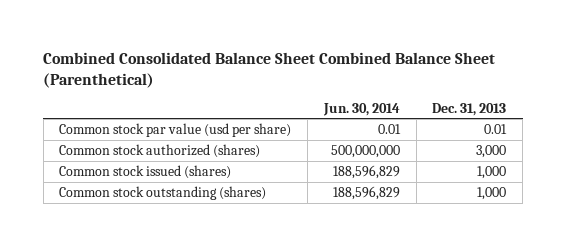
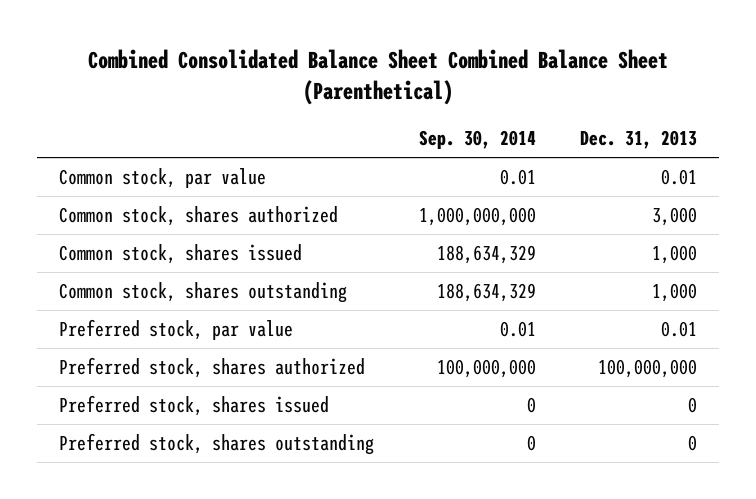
[322,102,400,116] Jun. 30, 2014 -> none
none -> [418,130,536,150] Sep. 30, 2014
[59,122,292,137] Common stock par value (usd per share) -> [59,168,267,189] Common stock, par value
[59,143,261,158] Common stock authorized (shares) -> [59,206,339,227] Common stock, shares authorized
[59,164,232,179] Common stock issued (shares) -> [59,244,303,265] Common stock, shares issued
[59,185,267,200] Common stock outstanding (shares) -> [59,282,348,304] Common stock, shares outstanding
none -> [59,319,294,341] Preferred stock, par value
none -> [59,357,366,379] Preferred stock, shares authorized
none -> [59,395,330,417] Preferred stock, shares issued
none -> [59,433,375,456] Preferred stock, shares outstanding

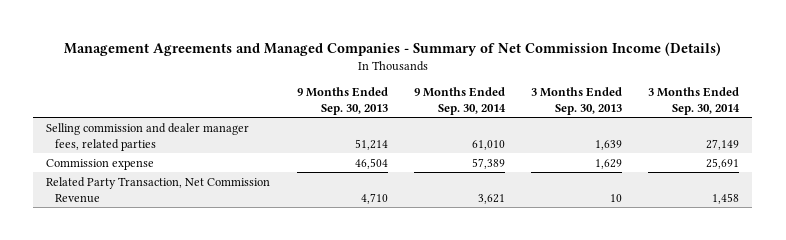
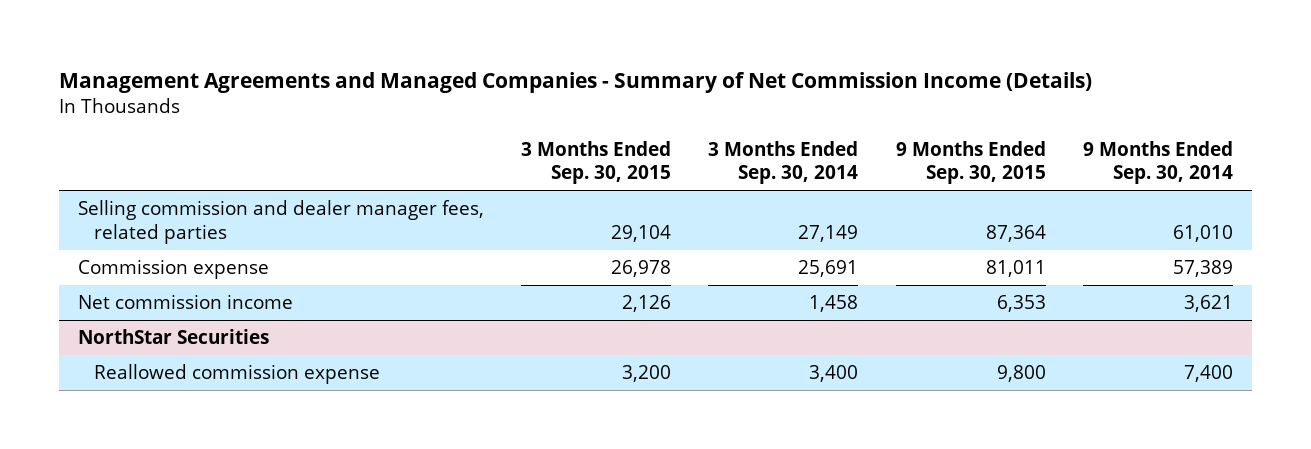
[296,87,388,115] 9 Months Ended Sep. 30, 2013 -> none
[531,87,623,115] 3 Months Ended Sep. 30, 2013 -> none
none -> [521,140,672,185] 3 Months Ended Sep. 30, 2015
none -> [895,140,1046,185] 9 Months Ended Sep. 30, 2015
[46,176,271,203] Related Party Transaction, Net Commission Revenue -> [77,294,293,310] Net commission income
none -> [77,329,269,345] NorthStar Securities
none -> [94,364,381,385] Reallowed commission expense

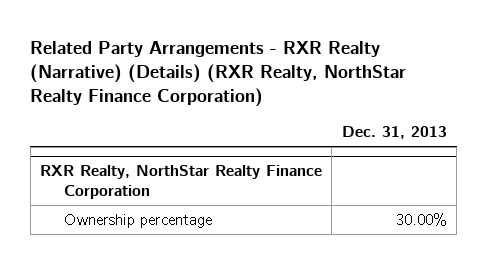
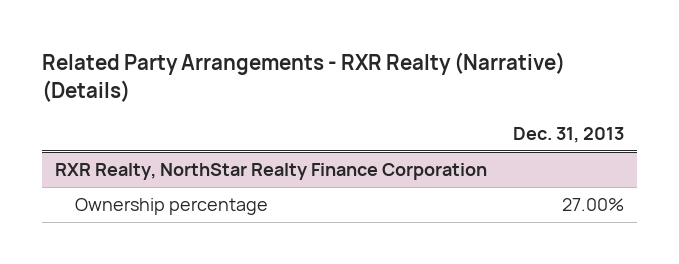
[30,41,407,107] Related Party Arrangements - RXR Realty (Narrative) (Details) (RXR Realty, NorthStar Realty Finance Corporation) -> [42,52,566,103] Related Party Arrangements - RXR Realty (Narrative) (Details)
[395,212,447,226] 30.00% -> [561,197,624,211] 27.00%

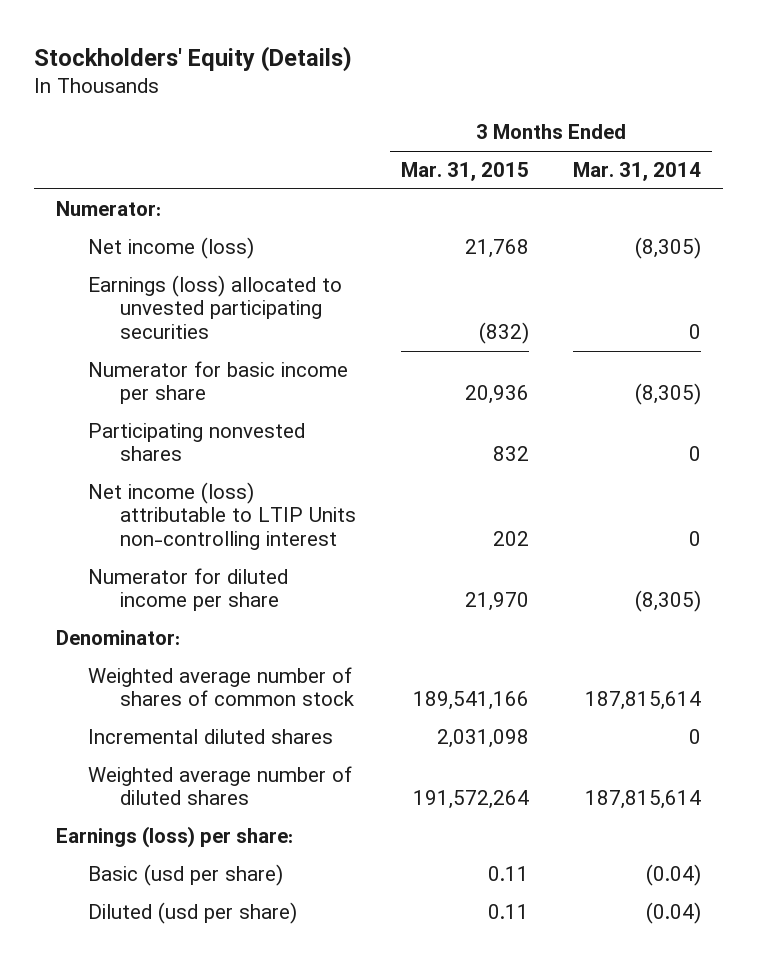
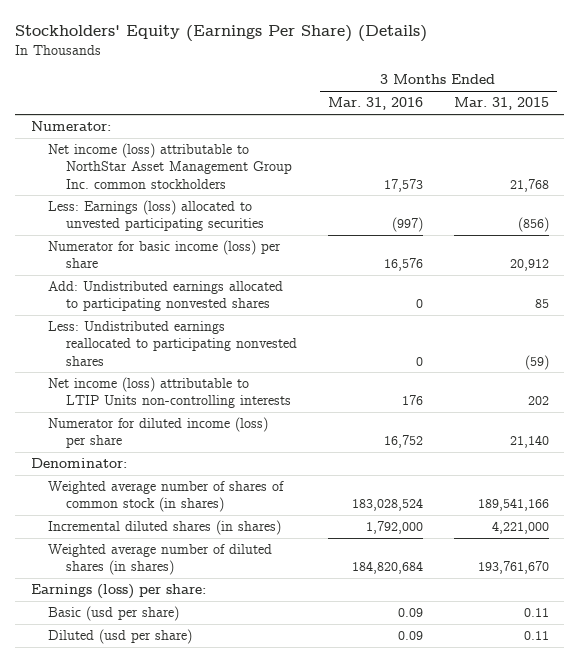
[34,45,353,72] Stockholders' Equity (Details) -> [15,25,428,43] Stockholders' Equity (Earnings Per Share) (Details)
[573,162,702,182] Mar. 31, 2014 -> none
none -> [327,97,423,111] Mar. 31, 2016
[88,423,306,462] Participating nonvested shares -> none
[88,237,255,260] Net income (loss) -> [48,143,292,189] Net income (loss) attributable to NorthStar Asset Management Group Inc. common stockholders
[88,275,343,339] Earnings (loss) allocated to unvested participating securities -> [48,200,264,232] Less: Earnings (loss) allocated to unvested participating securities
[478,321,529,344] (832) -> [517,217,549,233] (856)
[88,361,349,405] Numerator for basic income per share -> [48,240,282,269] Numerator for basic income (loss) per share
[464,385,529,405] 20,936 -> [509,259,549,272] 20,912
none -> [48,281,284,312] Add: Undistributed earnings allocated to participating nonvested shares
none -> [48,321,297,366] Less: Undistributed earnings reallocated to participating nonvested shares
[88,482,357,550] Net income (loss) attributable to LTIP Units non-controlling interest -> [48,377,291,409] Net income (loss) attributable to LTIP Units non-controlling interests
[88,568,289,612] Numerator for diluted income per share -> [48,417,269,449] Numerator for diluted income (loss) per share
[464,592,529,612] 21,970 -> [509,435,549,449] 21,140
[88,667,355,707] Weighted average number of shares of common stock -> [48,481,285,513] Weighted average number of shares of common stock (in shares)
[88,729,334,745] Incremental diluted shares -> [48,520,282,536] Incremental diluted shares (in shares)
[436,729,529,749] 2,031,098 -> [491,521,549,535] 4,221,000
[88,766,353,806] Weighted average number of diluted shares -> [48,544,273,576] Weighted average number of diluted shares (in shares)
[412,790,529,810] 191,572,264 -> [477,561,549,575] 193,761,670

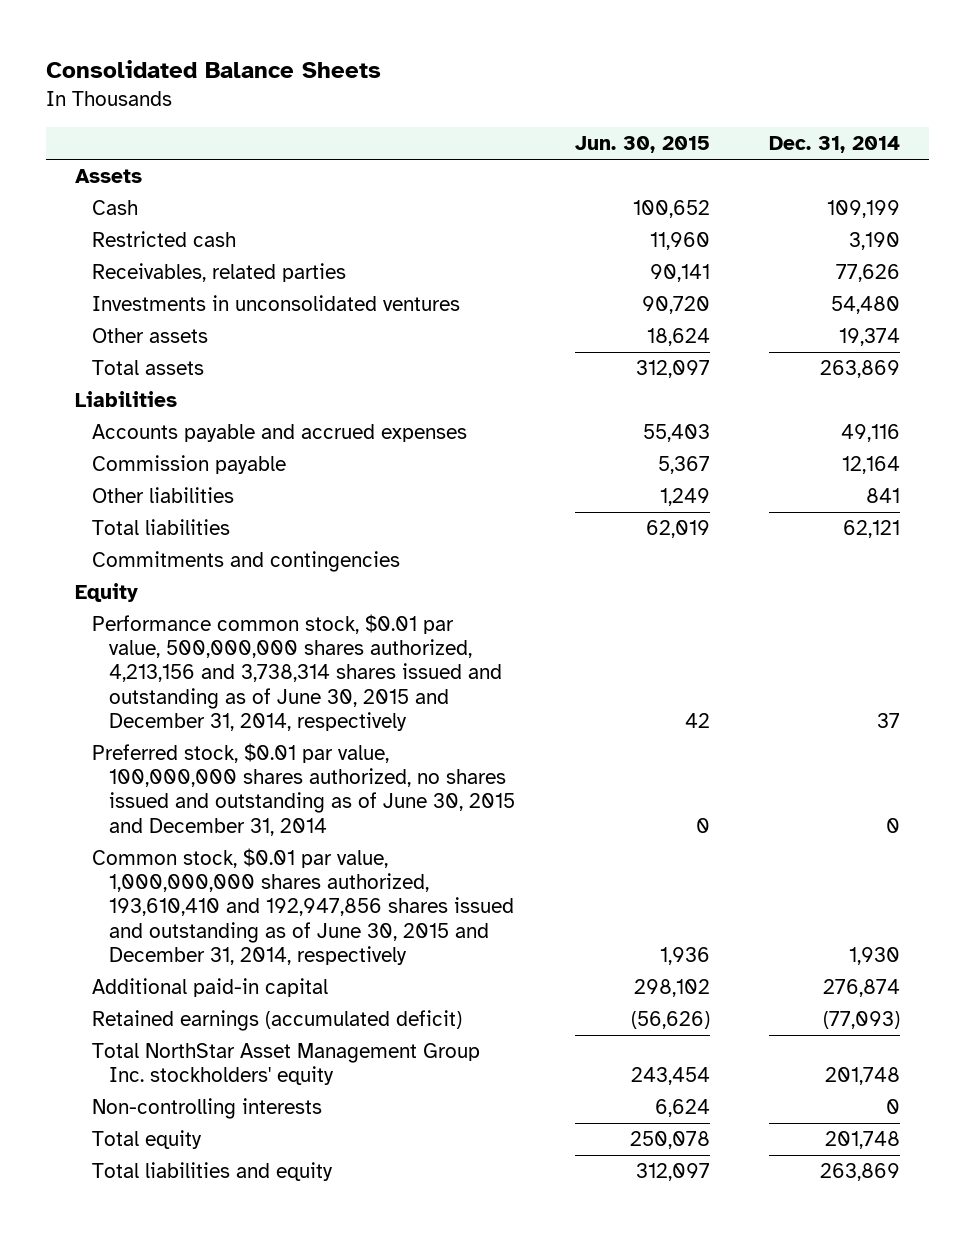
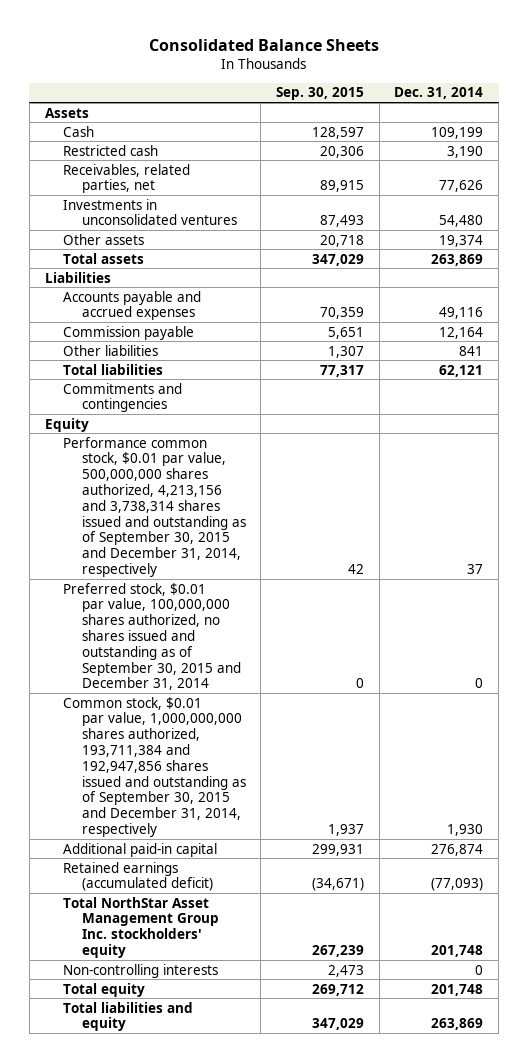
[574,136,710,154] Jun. 30, 2015 -> none
none -> [276,87,365,101] Sep. 30, 2015
[92,263,347,283] Receivables, related parties -> [63,163,191,194] Receivables, related parties, net
[92,614,503,731] Performance common stock, $0.01 par value, 500,000,000 shares authorized, 4,213,156 and 3,738,314 shares issued and outstanding as of June 30, 2015 and December 31, 2014, respectively -> [63,436,246,578] Performance common stock, $0.01 par value, 500,000,000 shares authorized, 4,213,156 and 3,738,314 shares issued and outstanding as of September 30, 2015 and December 31, 2014, respectively
[92,743,516,836] Preferred stock, $0.01 par value, 100,000,000 shares authorized, no shares issued and outstanding as of June 30, 2015 and December 31, 2014 -> [63,582,241,691] Preferred stock, $0.01 par value, 100,000,000 shares authorized, no shares issued and outstanding as of September 30, 2015 and December 31, 2014
[92,848,515,965] Common stock, $0.01 par value, 1,000,000,000 shares authorized, 193,610,410 and 192,947,856 shares issued and outstanding as of June 30, 2015 and December 31, 2014, respectively -> [63,696,246,838] Common stock, $0.01 par value, 1,000,000,000 shares authorized, 193,711,384 and 192,947,856 shares issued and outstanding as of September 30, 2015 and December 31, 2014, respectively

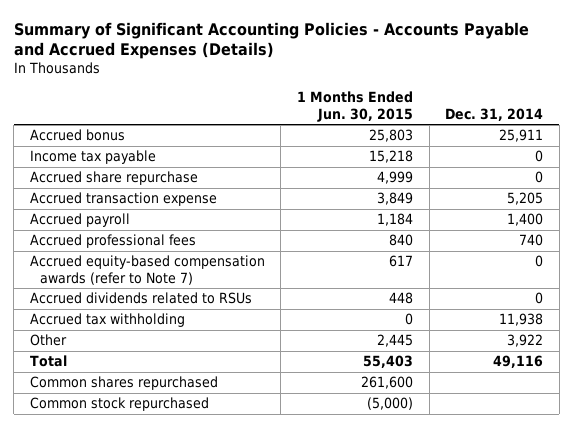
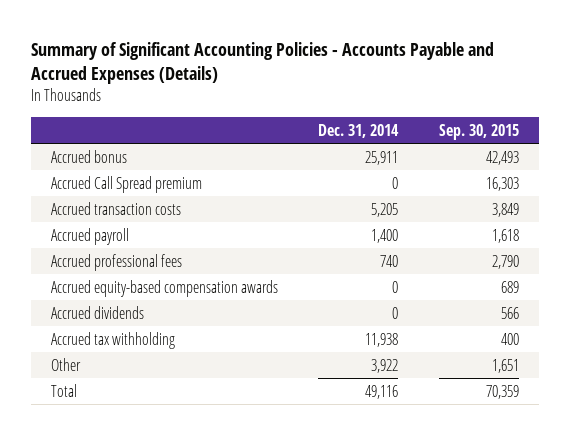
[296,91,413,122] 1 Months Ended Jun. 30, 2015 -> none
none -> [438,123,519,140] Sep. 30, 2015
[29,150,156,165] Income tax payable -> none
[29,171,198,186] Accrued share repurchase -> none
none -> [51,175,203,193] Accrued Call Spread premium
[29,192,217,207] Accrued transaction expense -> [51,201,182,215] Accrued transaction costs
[29,255,265,285] Accrued equity-based compensation awards (refer to Note 7) -> [51,279,279,297] Accrued equity-based compensation awards
[29,292,252,305] Accrued dividends related to RSUs -> [51,305,145,319] Accrued dividends
[29,376,218,391] Common shares repurchased -> none
[29,397,209,412] Common stock repurchased -> none

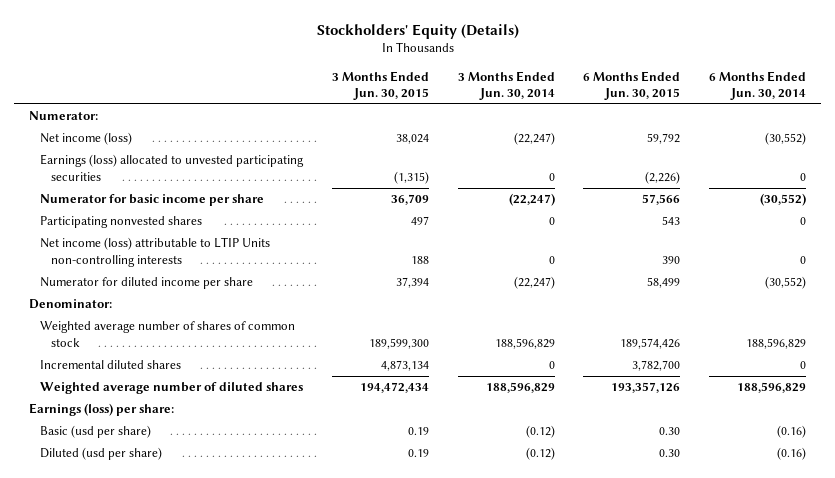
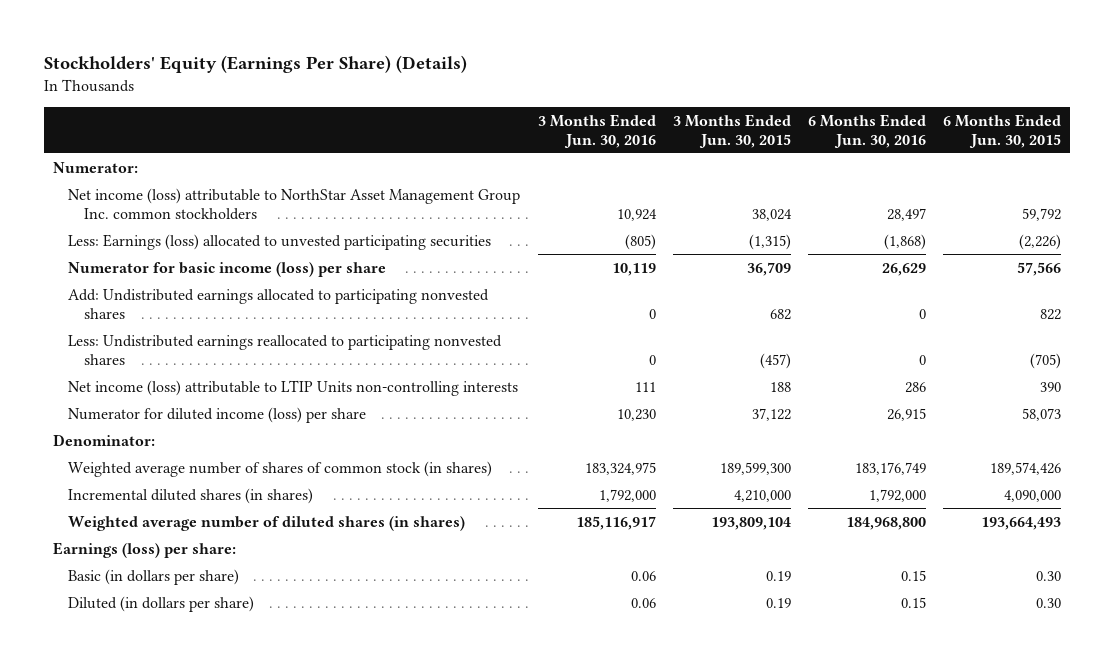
[316,23,519,39] Stockholders' Equity (Details) -> [44,55,468,74] Stockholders' Equity (Earnings Per Share) (Details)
[457,70,555,101] 3 Months Ended Jun. 30, 2014 -> none
[709,70,807,101] 6 Months Ended Jun. 30, 2014 -> none
none -> [537,113,656,148] 3 Months Ended Jun. 30, 2016
none -> [807,113,926,148] 6 Months Ended Jun. 30, 2016
[39,216,202,229] Participating nonvested shares -> none
[39,132,132,146] Net income (loss) -> [68,187,521,220] Net income (loss) attributable to NorthStar Asset Management Group Inc. common stockholders
[39,154,304,181] Earnings (loss) allocated to unvested participating securities -> [68,233,492,250] Less: Earnings (loss) allocated to unvested participating securities
[39,194,264,207] Numerator for basic income per share -> [68,261,387,277] Numerator for basic income (loss) per share
none -> [68,288,490,319] Add: Undistributed earnings allocated to participating nonvested shares
none -> [68,334,503,365] Less: Undistributed earnings reallocated to participating nonvested shares
[39,277,253,290] Numerator for diluted income per share -> [68,406,367,423] Numerator for diluted income (loss) per share
[395,277,429,289] 37,394 -> [751,407,791,421] 37,122
[647,277,681,289] 58,499 -> [1022,407,1062,421] 58,073
[39,321,295,347] Weighted average number of shares of common stock -> [68,460,493,477] Weighted average number of shares of common stock (in shares)
[39,360,181,370] Incremental diluted shares -> [68,487,314,504] Incremental diluted shares (in shares)
[380,360,429,372] 4,873,134 -> [733,489,791,502] 4,210,000
[632,360,681,372] 3,782,700 -> [1004,489,1062,502] 4,090,000
[39,382,303,395] Weighted average number of diluted shares -> [68,515,466,531] Weighted average number of diluted shares (in shares)
[359,382,429,394] 194,472,434 -> [710,516,791,530] 193,809,104
[611,382,681,394] 193,357,126 -> [981,516,1062,530] 193,664,493
[39,425,151,439] Basic (usd per share) -> [68,568,240,585] Basic (in dollars per share)
[39,447,162,461] Diluted (usd per share) -> [68,595,255,612] Diluted (in dollars per share)

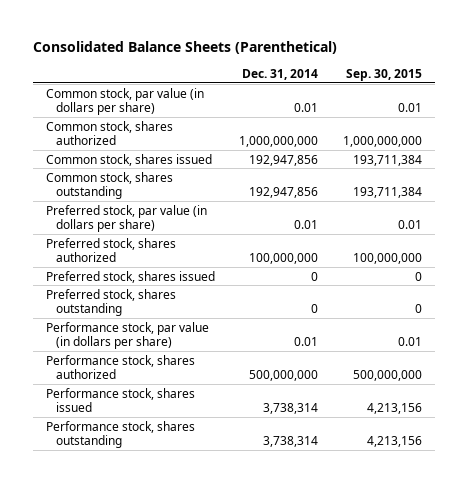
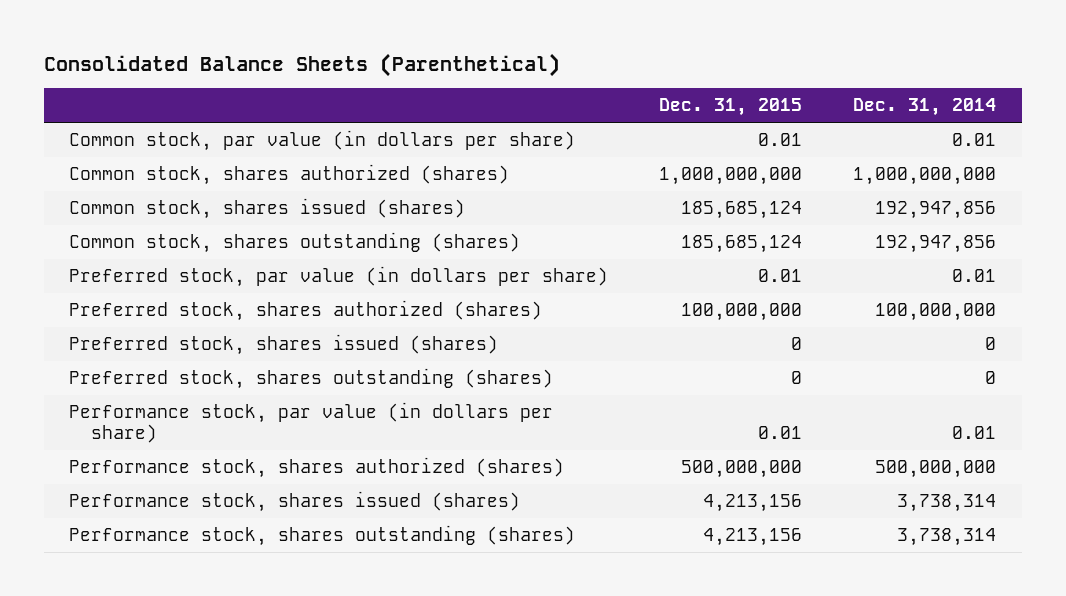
[346,68,423,81] Sep. 30, 2015 -> none
none -> [659,98,803,117] Dec. 31, 2015
[45,120,173,145] Common stock, shares authorized -> [69,164,510,186] Common stock, shares authorized (shares)
[45,153,212,166] Common stock, shares issued -> [69,198,466,220] Common stock, shares issued (shares)
[45,171,173,199] Common stock, shares outstanding -> [69,232,521,254] Common stock, shares outstanding (shares)
[45,237,176,262] Preferred stock, shares authorized -> [69,300,543,322] Preferred stock, shares authorized (shares)
[45,270,215,283] Preferred stock, shares issued -> [69,334,499,356] Preferred stock, shares issued (shares)
[45,288,176,316] Preferred stock, shares outstanding -> [69,368,554,390] Preferred stock, shares outstanding (shares)
[45,354,195,379] Performance stock, shares authorized -> [69,457,565,479] Performance stock, shares authorized (shares)
[45,387,195,412] Performance stock, shares issued -> [69,491,521,513] Performance stock, shares issued (shares)
[45,420,195,448] Performance stock, shares outstanding -> [69,525,576,547] Performance stock, shares outstanding (shares)

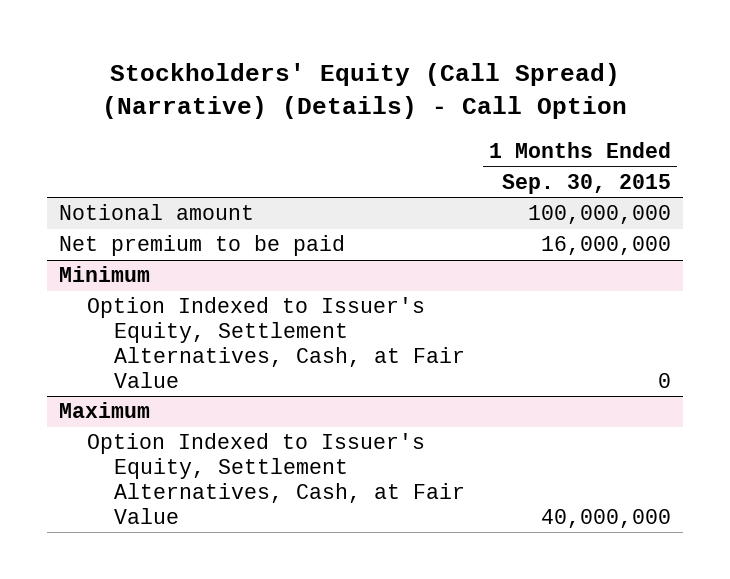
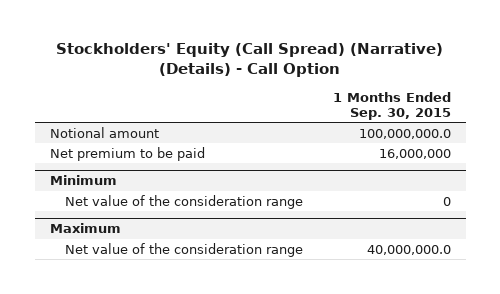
[527,205,671,225] 100,000,000 -> [358,128,451,139] 100,000,000.0
[86,297,465,389] Option Indexed to Issuer's Equity, Settlement Alternatives, Cash, at Fair Value -> [64,194,303,209] Net value of the consideration range
[86,433,465,525] Option Indexed to Issuer's Equity, Settlement Alternatives, Cash, at Fair Value -> none
none -> [64,242,303,257] Net value of the consideration range

